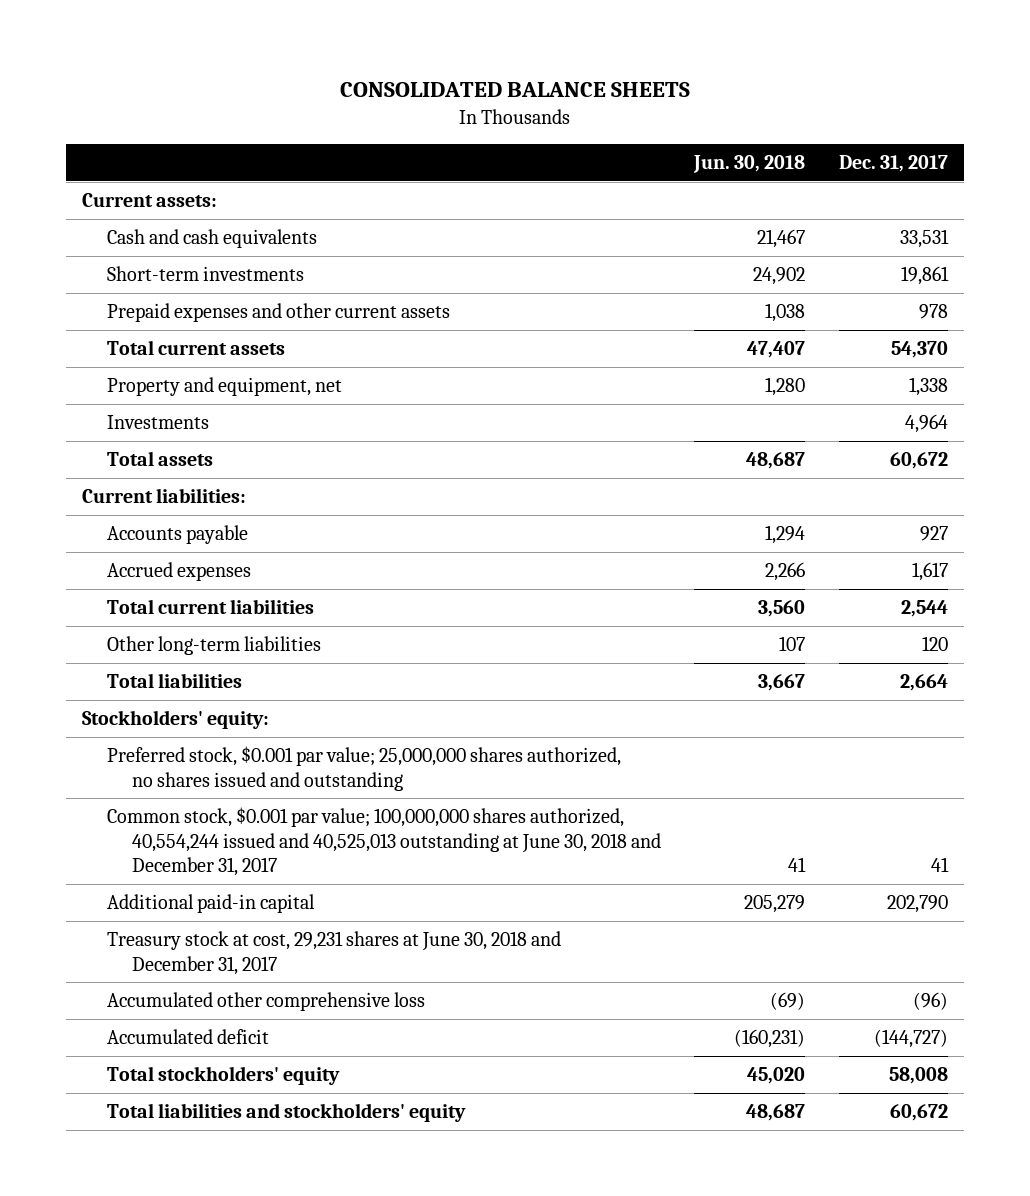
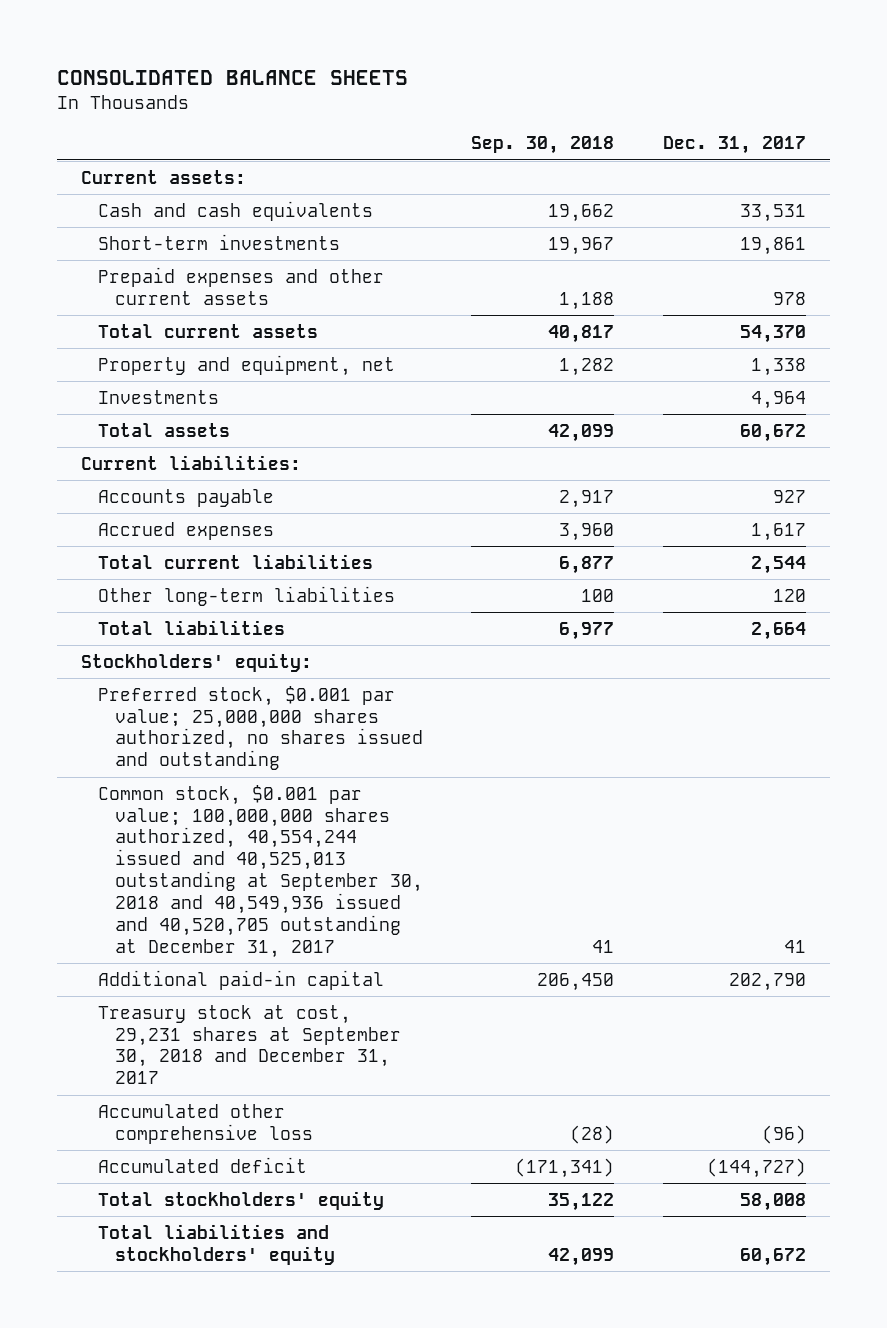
[693,155,806,174] Jun. 30, 2018 -> none
none -> [471,136,615,155] Sep. 30, 2018
[106,807,661,876] Common stock, $0.001 par value; 100,000,000 shares authorized, 40,554,244 issued and 40,525,013 outstanding at June 30, 2018 and December 31, 2017 -> [98,784,424,958] Common stock, $0.001 par value; 100,000,000 shares authorized, 40,554,244 issued and 40,525,013 outstanding at September 30, 2018 and 40,549,936 issued and 40,520,705 outstanding at December 31, 2017
[106,931,561,975] Treasury stock at cost, 29,231 shares at June 30, 2018 and December 31, 2017 -> [98,1004,402,1085] Treasury stock at cost, 29,231 shares at September 30, 2018 and December 31, 2017

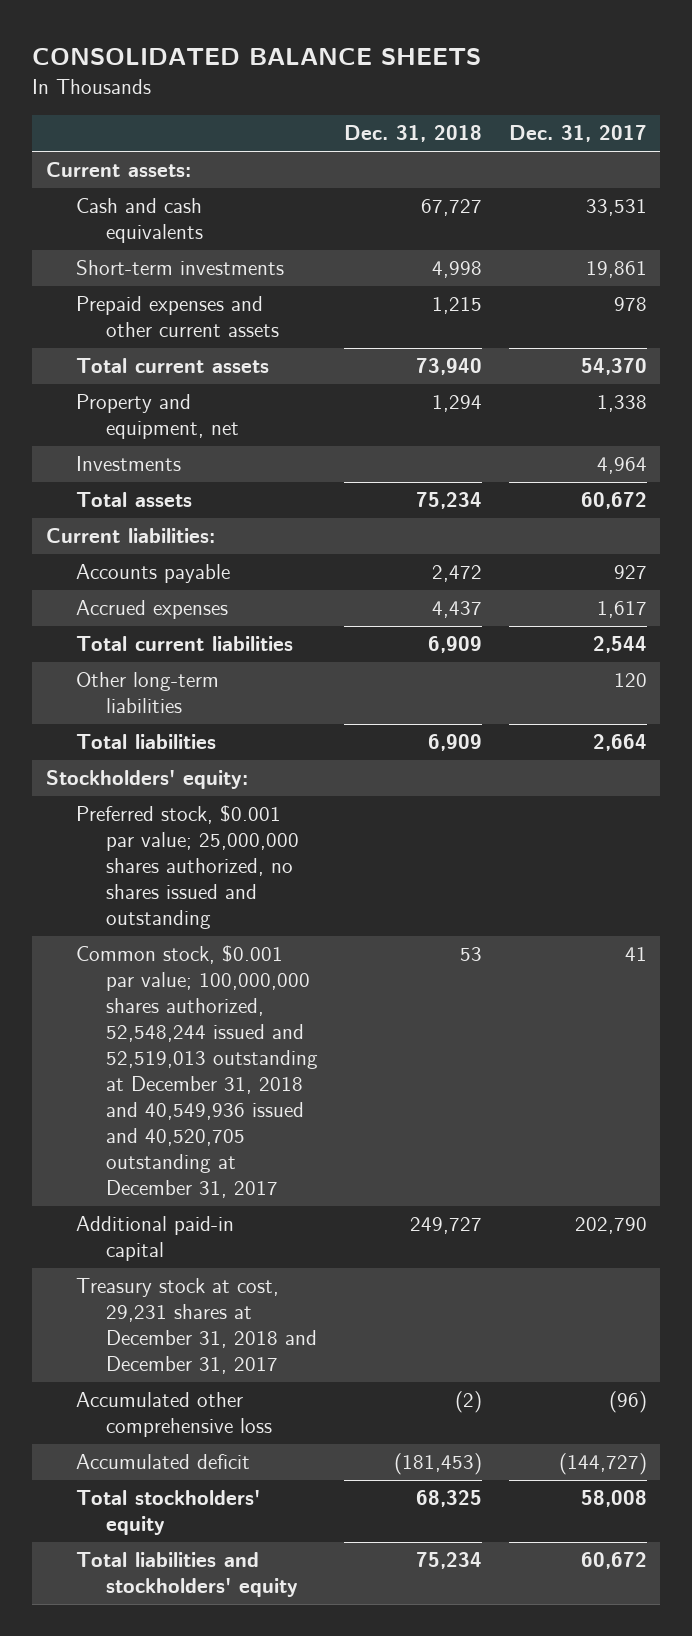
[471,136,615,155] Sep. 30, 2018 -> none
none -> [344,125,483,143] Dec. 31, 2018
[98,784,424,958] Common stock, $0.001 par value; 100,000,000 shares authorized, 40,554,244 issued and 40,525,013 outstanding at September 30, 2018 and 40,549,936 issued and 40,520,705 outstanding at December 31, 2017 -> [75,945,318,1199] Common stock, $0.001 par value; 100,000,000 shares authorized, 52,548,244 issued and 52,519,013 outstanding at December 31, 2018 and 40,549,936 issued and 40,520,705 outstanding at December 31, 2017
[98,1004,402,1085] Treasury stock at cost, 29,231 shares at September 30, 2018 and December 31, 2017 -> [75,1278,317,1375] Treasury stock at cost, 29,231 shares at December 31, 2018 and December 31, 2017

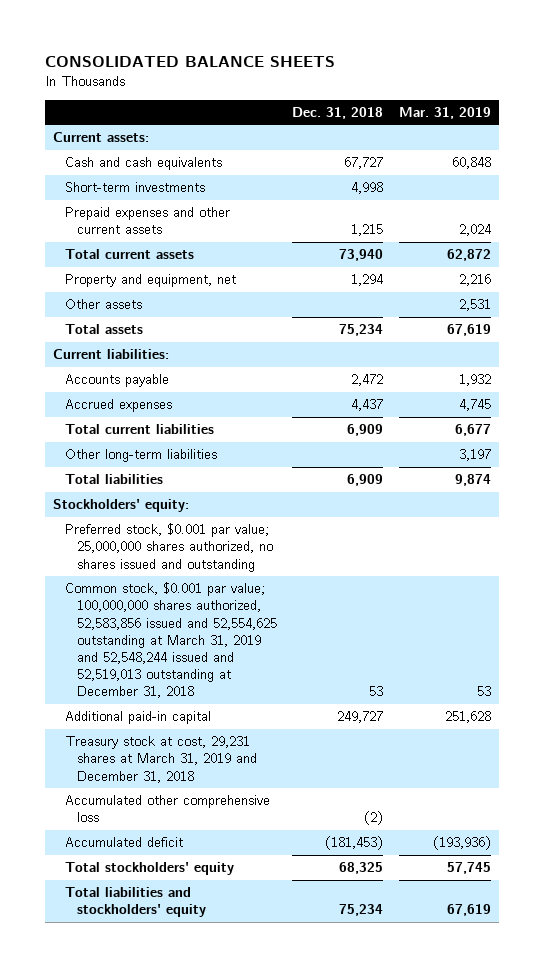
[508,125,647,143] Dec. 31, 2017 -> none
none -> [398,106,491,119] Mar. 31, 2019
[75,456,181,472] Investments -> none
none -> [64,299,142,310] Other assets
[75,945,318,1199] Common stock, $0.001 par value; 100,000,000 shares authorized, 52,548,244 issued and 52,519,013 outstanding at December 31, 2018 and 40,549,936 issued and 40,520,705 outstanding at December 31, 2017 -> [64,582,277,699] Common stock, $0.001 par value; 100,000,000 shares authorized, 52,583,856 issued and 52,554,625 outstanding at March 31, 2019 and 52,548,244 issued and 52,519,013 outstanding at December 31, 2018
[75,1278,317,1375] Treasury stock at cost, 29,231 shares at December 31, 2018 and December 31, 2017 -> [64,736,257,783] Treasury stock at cost, 29,231 shares at March 31, 2019 and December 31, 2018

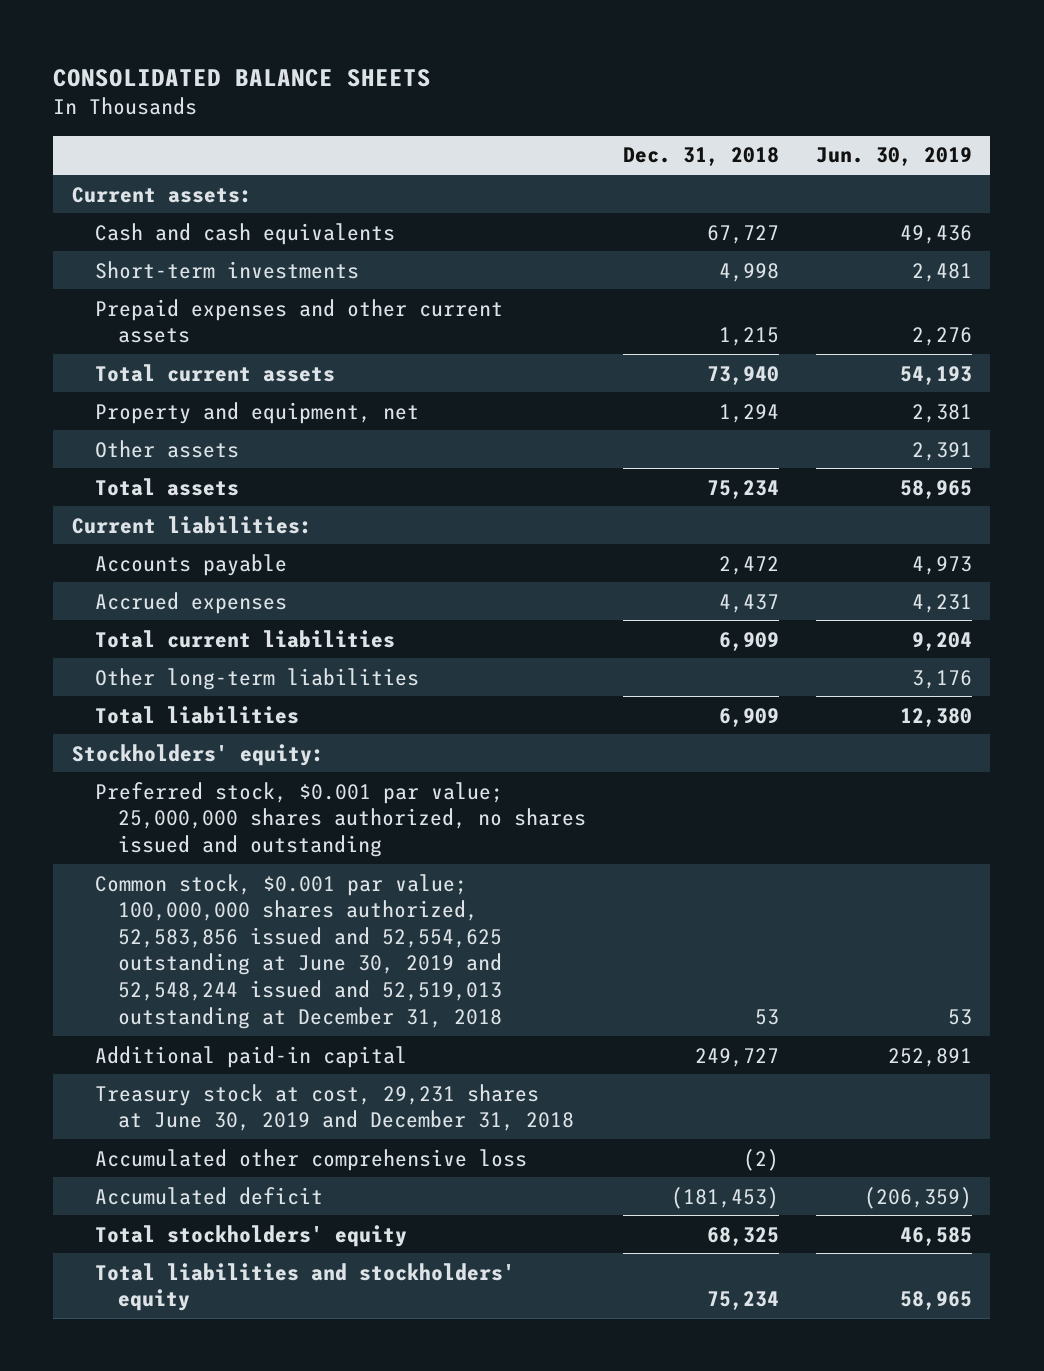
[398,106,491,119] Mar. 31, 2019 -> none
none -> [815,147,972,167] Jun. 30, 2019
[64,582,277,699] Common stock, $0.001 par value; 100,000,000 shares authorized, 52,583,856 issued and 52,554,625 outstanding at March 31, 2019 and 52,548,244 issued and 52,519,013 outstanding at December 31, 2018 -> [95,873,503,1029] Common stock, $0.001 par value; 100,000,000 shares authorized, 52,583,856 issued and 52,554,625 outstanding at June 30, 2019 and 52,548,244 issued and 52,519,013 outstanding at December 31, 2018
[64,736,257,783] Treasury stock at cost, 29,231 shares at March 31, 2019 and December 31, 2018 -> [95,1083,575,1132] Treasury stock at cost, 29,231 shares at June 30, 2019 and December 31, 2018

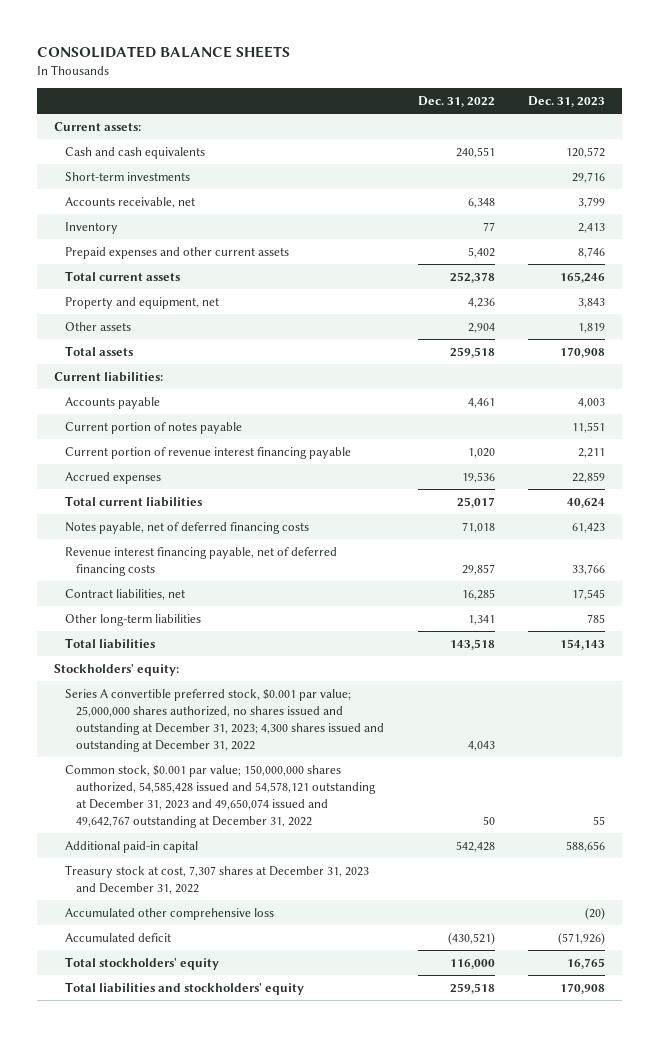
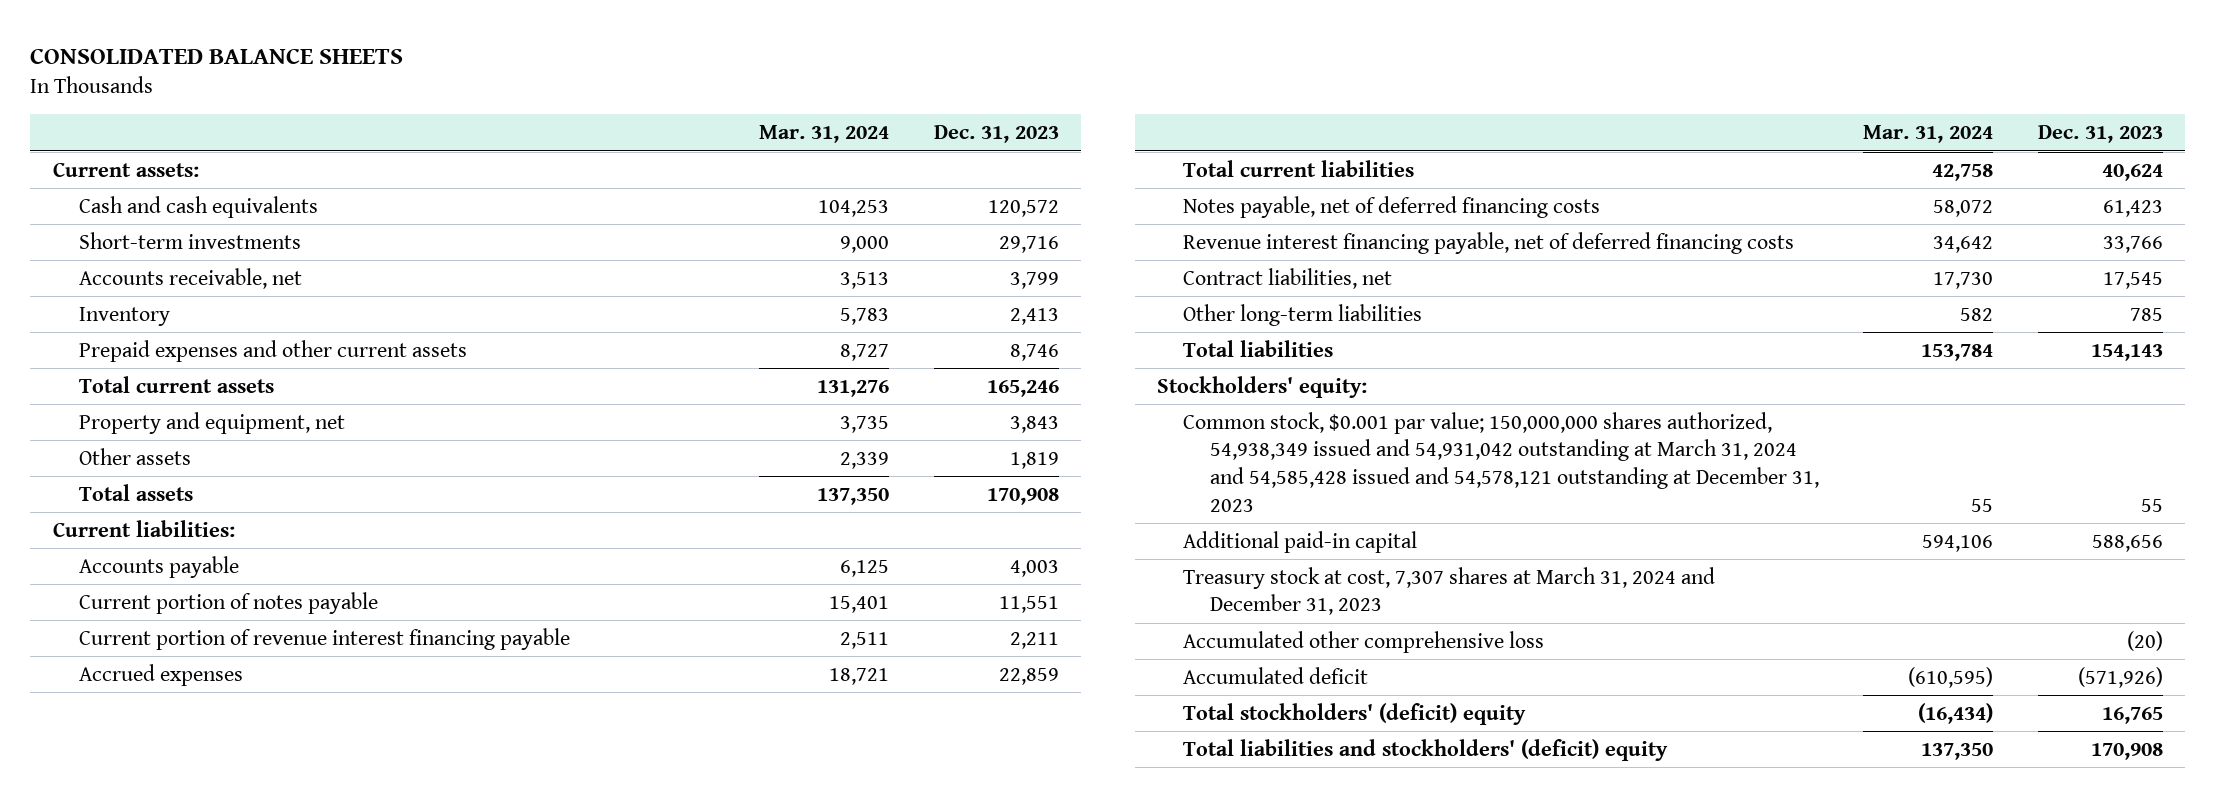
[417,95,495,107] Dec. 31, 2022 -> none
none -> [759,125,890,144] Mar. 31, 2024
[64,688,385,752] Series A convertible preferred stock, $0.001 par value; 25,000,000 shares authorized, no shares issued and outstanding at December 31, 2023; 4,300 shares issued and outstanding at December 31, 2022 -> none
[64,764,377,828] Common stock, $0.001 par value; 150,000,000 shares authorized, 54,585,428 issued and 54,578,121 outstanding at December 31, 2023 and 49,650,074 issued and 49,642,767 outstanding at December 31, 2022 -> [1183,411,1819,512] Common stock, $0.001 par value; 150,000,000 shares authorized, 54,938,349 issued and 54,931,042 outstanding at March 31, 2024 and 54,585,428 issued and 54,578,121 outstanding at December 31, 2023
[64,864,369,894] Treasury stock at cost, 7,307 shares at December 31, 2023 and December 31, 2022 -> [1183,566,1716,616] Treasury stock at cost, 7,307 shares at March 31, 2024 and December 31, 2023
[64,956,219,970] Total stockholders' equity -> [1183,702,1527,725] Total stockholders' (deficit) equity
[64,981,304,995] Total liabilities and stockholders' equity -> [1183,738,1669,761] Total liabilities and stockholders' (deficit) equity

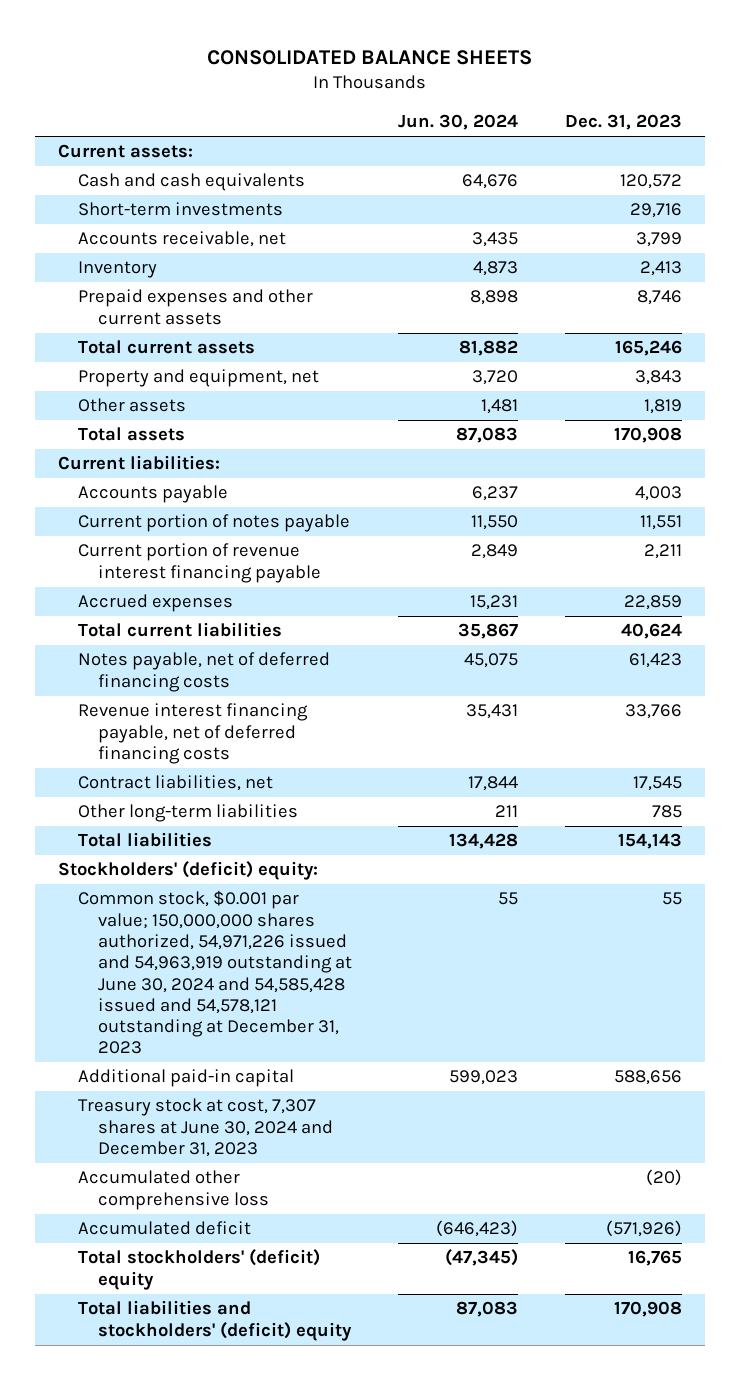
[759,125,890,144] Mar. 31, 2024 -> none
none -> [398,114,519,131] Jun. 30, 2024
[1156,375,1367,398] Stockholders' equity: -> [58,861,319,881] Stockholders' (deficit) equity:
[1183,411,1819,512] Common stock, $0.001 par value; 150,000,000 shares authorized, 54,938,349 issued and 54,931,042 outstanding at March 31, 2024 and 54,585,428 issued and 54,578,121 outstanding at December 31, 2023 -> [78,890,352,1055] Common stock, $0.001 par value; 150,000,000 shares authorized, 54,971,226 issued and 54,963,919 outstanding at June 30, 2024 and 54,585,428 issued and 54,578,121 outstanding at December 31, 2023
[1183,566,1716,616] Treasury stock at cost, 7,307 shares at March 31, 2024 and December 31, 2023 -> [78,1098,333,1157] Treasury stock at cost, 7,307 shares at June 30, 2024 and December 31, 2023

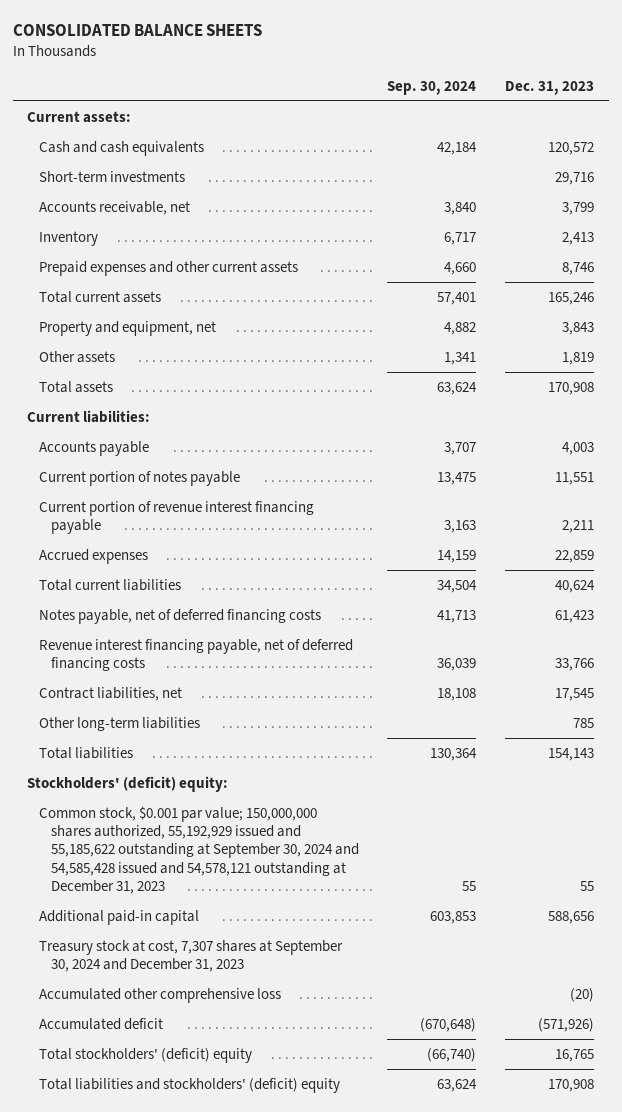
[398,114,519,131] Jun. 30, 2024 -> none
none -> [387,80,477,95] Sep. 30, 2024
[78,890,352,1055] Common stock, $0.001 par value; 150,000,000 shares authorized, 54,971,226 issued and 54,963,919 outstanding at June 30, 2024 and 54,585,428 issued and 54,578,121 outstanding at December 31, 2023 -> [38,805,359,895] Common stock, $0.001 par value; 150,000,000 shares authorized, 55,192,929 issued and 55,185,622 outstanding at September 30, 2024 and 54,585,428 issued and 54,578,121 outstanding at December 31, 2023
[78,1098,333,1157] Treasury stock at cost, 7,307 shares at June 30, 2024 and December 31, 2023 -> [38,939,343,973] Treasury stock at cost, 7,307 shares at September 30, 2024 and December 31, 2023

